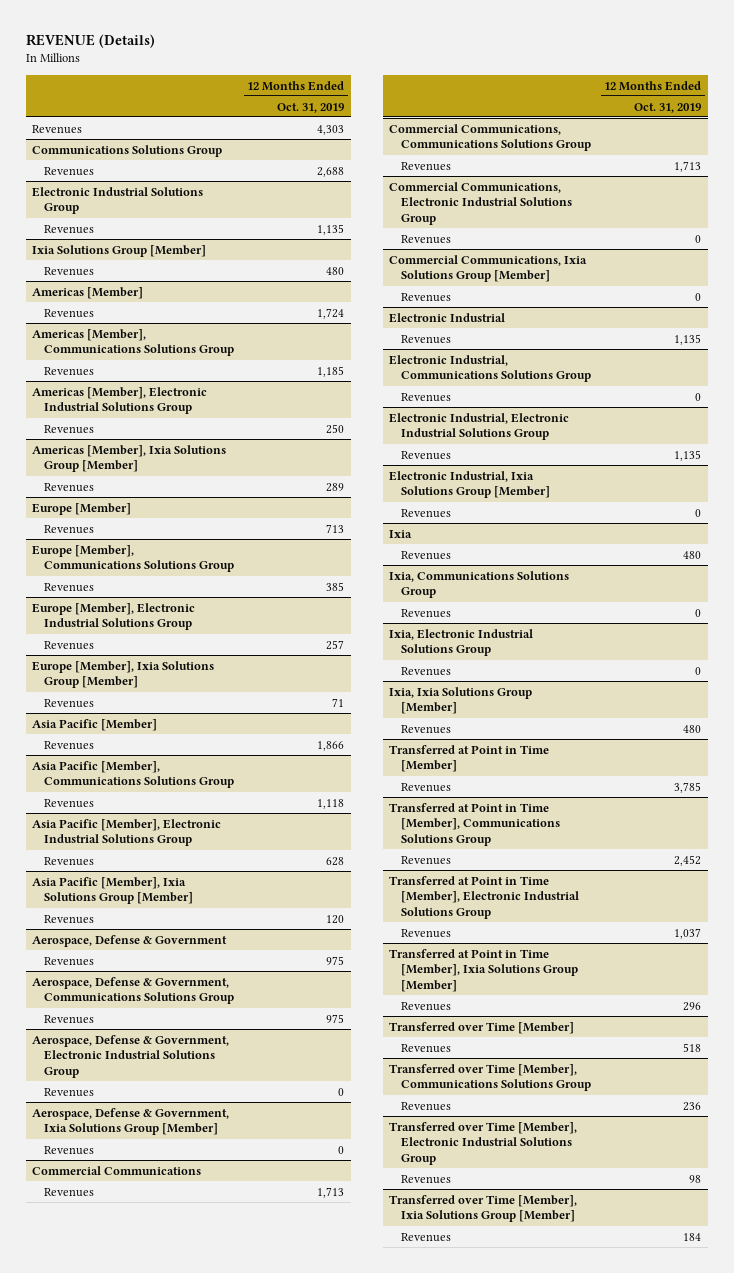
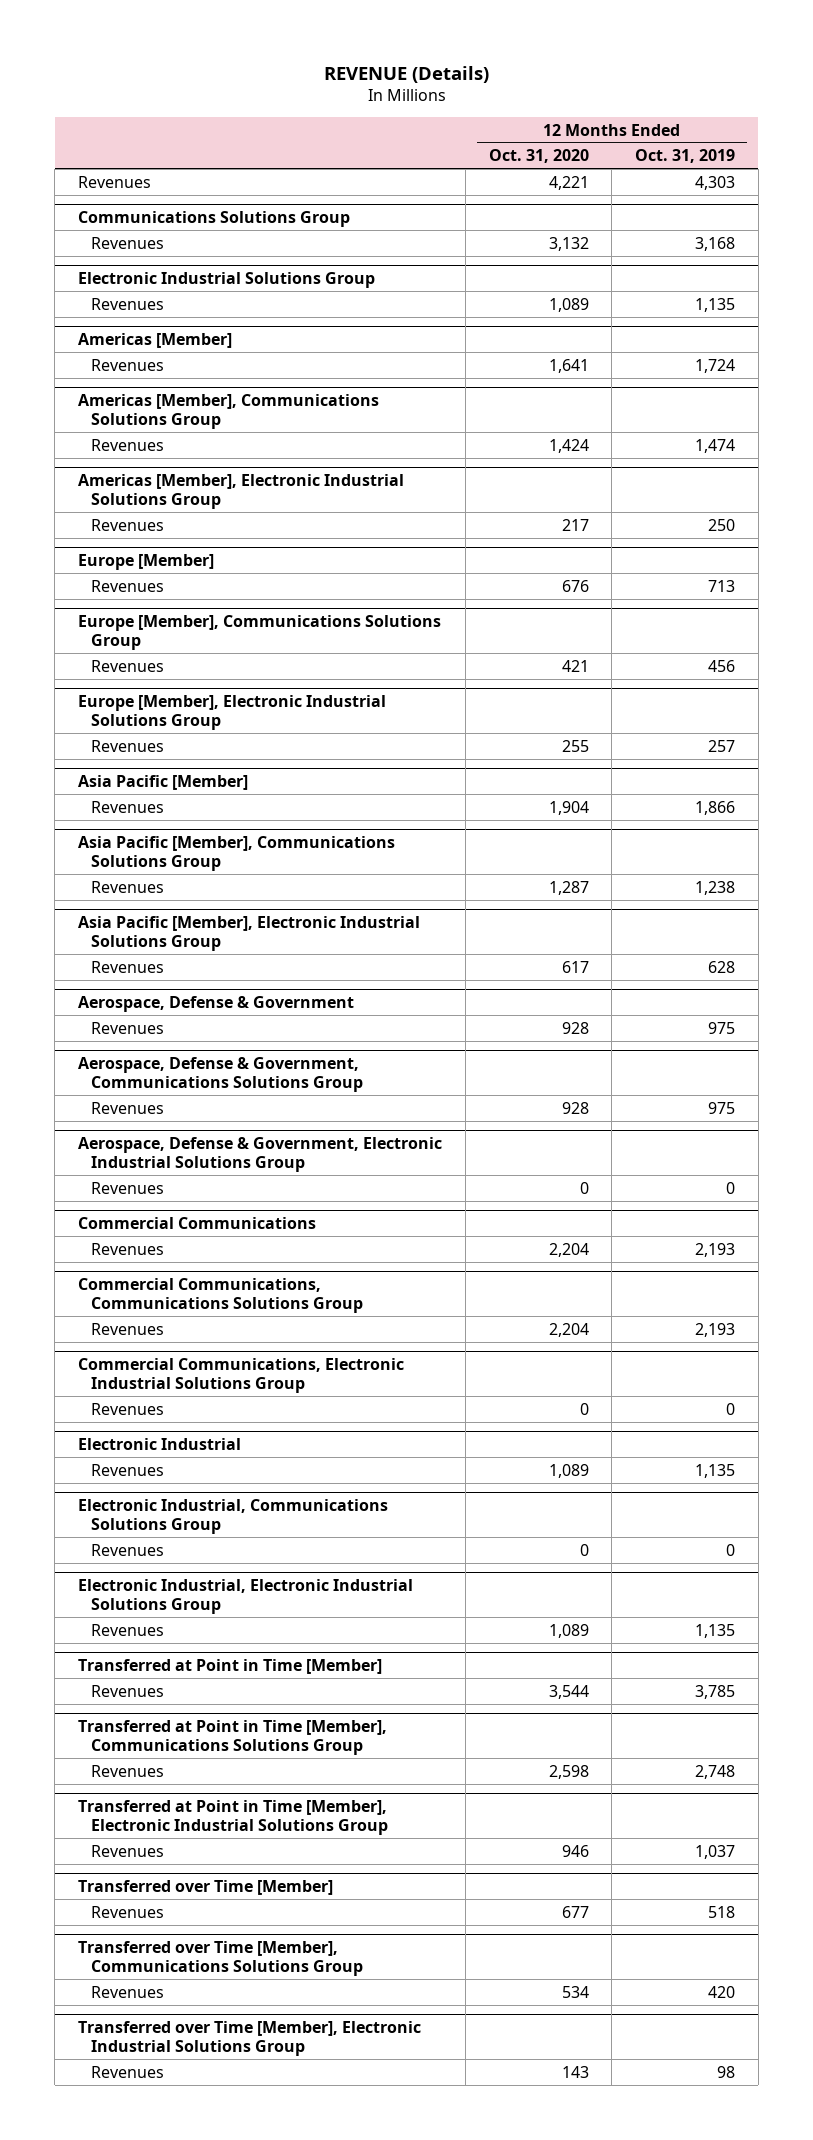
none -> [488,149,589,164] Oct. 31, 2020
[317,166,345,177] 2,688 -> [695,236,736,251] 3,168
[32,244,207,257] Ixia Solutions Group [Member] -> none
[43,266,94,276] Revenues -> none
[317,365,345,377] 1,185 -> [695,438,736,453] 1,474
[32,444,227,473] Americas [Member], Ixia Solutions Group [Member] -> none
[43,482,94,492] Revenues -> none
[326,581,345,591] 385 -> [708,659,736,672] 456
[32,660,215,689] Europe [Member], Ixia Solutions Group [Member] -> none
[43,698,94,708] Revenues -> none
[317,798,345,809] 1,118 -> [695,880,736,895] 1,238
[32,876,193,905] Asia Pacific [Member], Ixia Solutions Group [Member] -> none
[43,914,94,924] Revenues -> none
[32,1107,230,1136] Aerospace, Defense & Government, Ixia Solutions Group [Member] -> none
[43,1145,94,1155] Revenues -> none
[317,1186,345,1198] 1,713 -> [695,1242,736,1257] 2,193
[674,160,702,172] 1,713 -> [695,1322,736,1337] 2,193
[389,254,588,283] Commercial Communications, Ixia Solutions Group [Member] -> none
[400,292,451,302] Revenues -> none
[389,470,550,499] Electronic Industrial, Ixia Solutions Group [Member] -> none
[400,508,451,518] Revenues -> none
[389,529,413,538] Ixia -> none
[400,550,451,560] Revenues -> none
[389,570,570,599] Ixia, Communications Solutions Group -> none
[400,608,451,618] Revenues -> none
[389,628,534,657] Ixia, Electronic Industrial Solutions Group -> none
[400,666,451,676] Revenues -> none
[389,686,533,715] Ixia, Ixia Solutions Group [Member] -> none
[400,724,451,734] Revenues -> none
[674,854,702,866] 2,452 -> [695,1764,736,1779] 2,748
[389,948,578,993] Transferred at Point in Time [Member], Ixia Solutions Group [Member] -> none
[400,1001,451,1011] Revenues -> none
[683,1101,702,1111] 236 -> [708,1985,736,1998] 420
[389,1194,578,1223] Transferred over Time [Member], Ixia Solutions Group [Member] -> none
[400,1232,451,1242] Revenues -> none

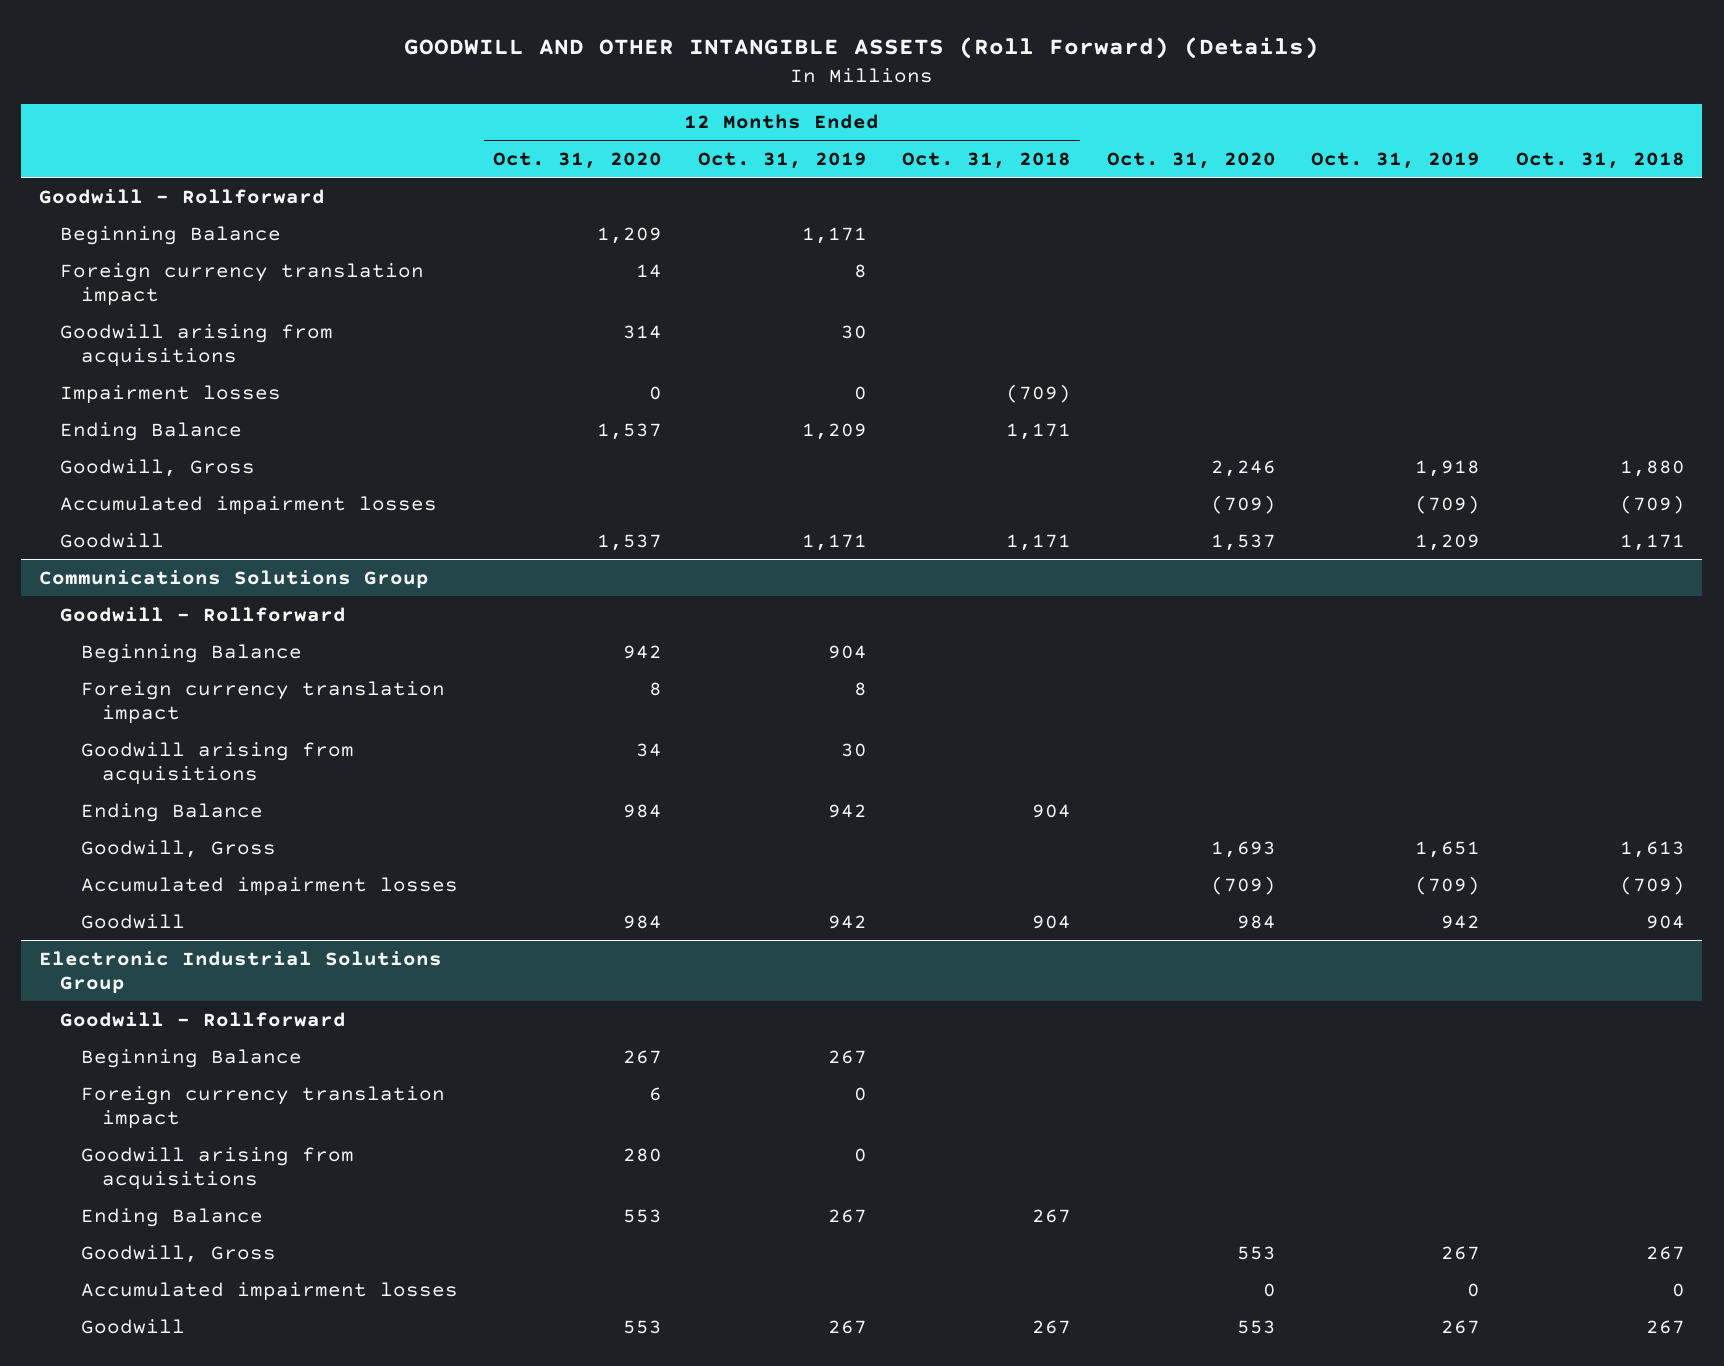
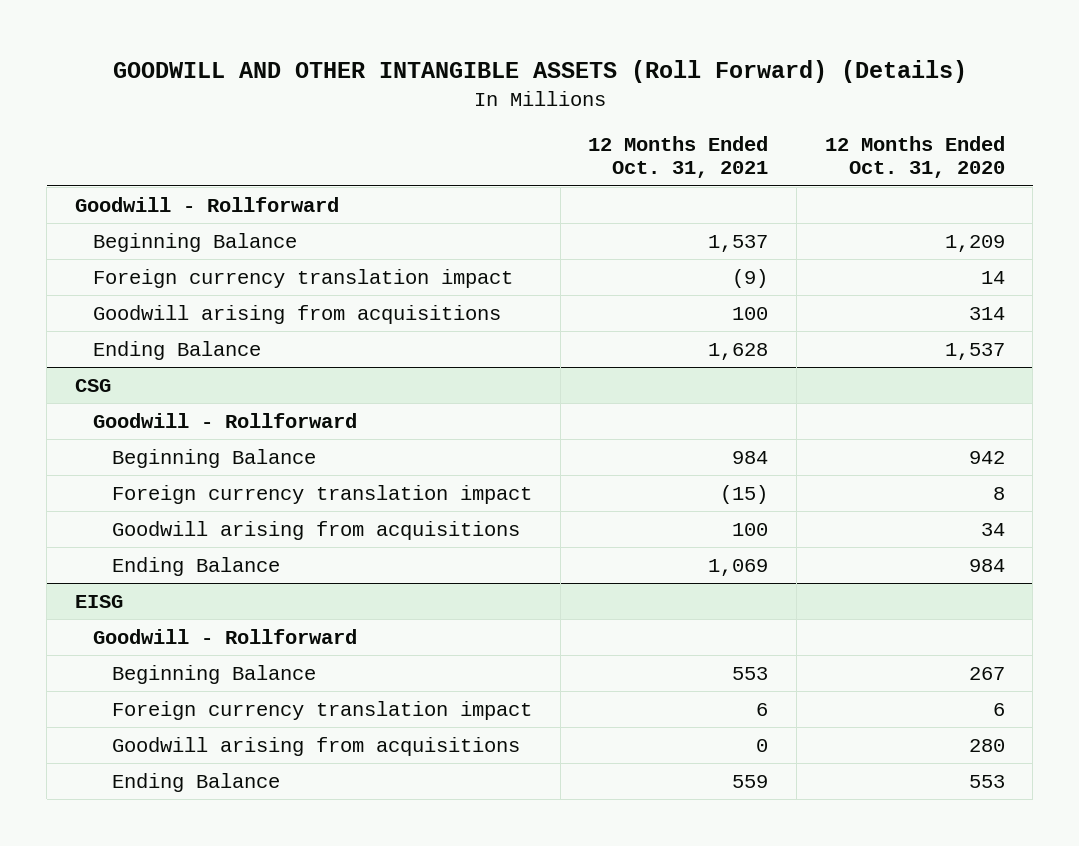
[697,152,867,170] Oct. 31, 2019 -> none
[902,152,1072,170] Oct. 31, 2018 -> none
[1106,152,1276,170] Oct. 31, 2020 -> none
[1311,152,1481,170] Oct. 31, 2019 -> none
[1515,152,1685,170] Oct. 31, 2018 -> none
none -> [588,135,769,179] 12 Months Ended Oct. 31, 2021
[59,384,281,404] Impairment losses -> none
[59,458,255,477] Goodwill, Gross -> none
[59,495,437,515] Accumulated impairment losses -> none
[59,532,164,548] Goodwill -> none
[38,569,429,588] Communications Solutions Group -> [74,378,111,392] CSG
[80,839,276,858] Goodwill, Gross -> none
[80,876,458,896] Accumulated impairment losses -> none
[80,913,185,929] Goodwill -> none
[38,950,442,994] Electronic Industrial Solutions Group -> [74,594,123,608] EISG
[80,1244,276,1263] Goodwill, Gross -> none
[80,1281,458,1301] Accumulated impairment losses -> none
[80,1318,185,1334] Goodwill -> none

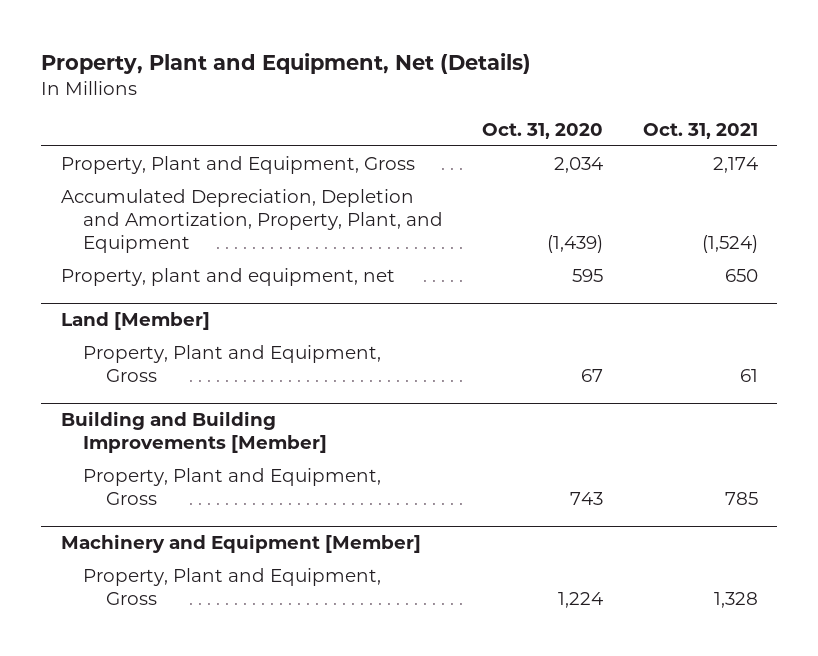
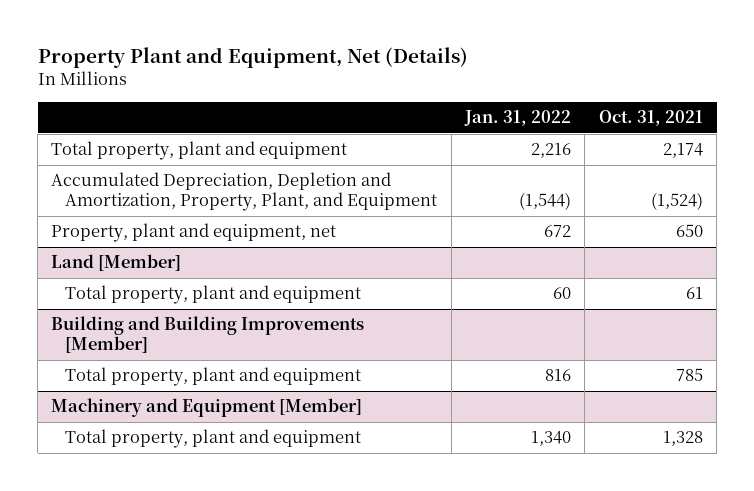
[41,52,532,74] Property, Plant and Equipment, Net (Details) -> [37,47,468,69] Property Plant and Equipment, Net (Details)
[482,122,604,139] Oct. 31, 2020 -> none
none -> [463,110,571,127] Jan. 31, 2022
[60,155,415,174] Property, Plant and Equipment, Gross -> [51,141,348,161] Total property, plant and equipment
[83,344,382,382] Property, Plant and Equipment, Gross -> [65,285,362,305] Total property, plant and equipment
[83,467,382,505] Property, Plant and Equipment, Gross -> [65,367,362,387] Total property, plant and equipment
[83,567,382,605] Property, Plant and Equipment, Gross -> [65,429,362,449] Total property, plant and equipment

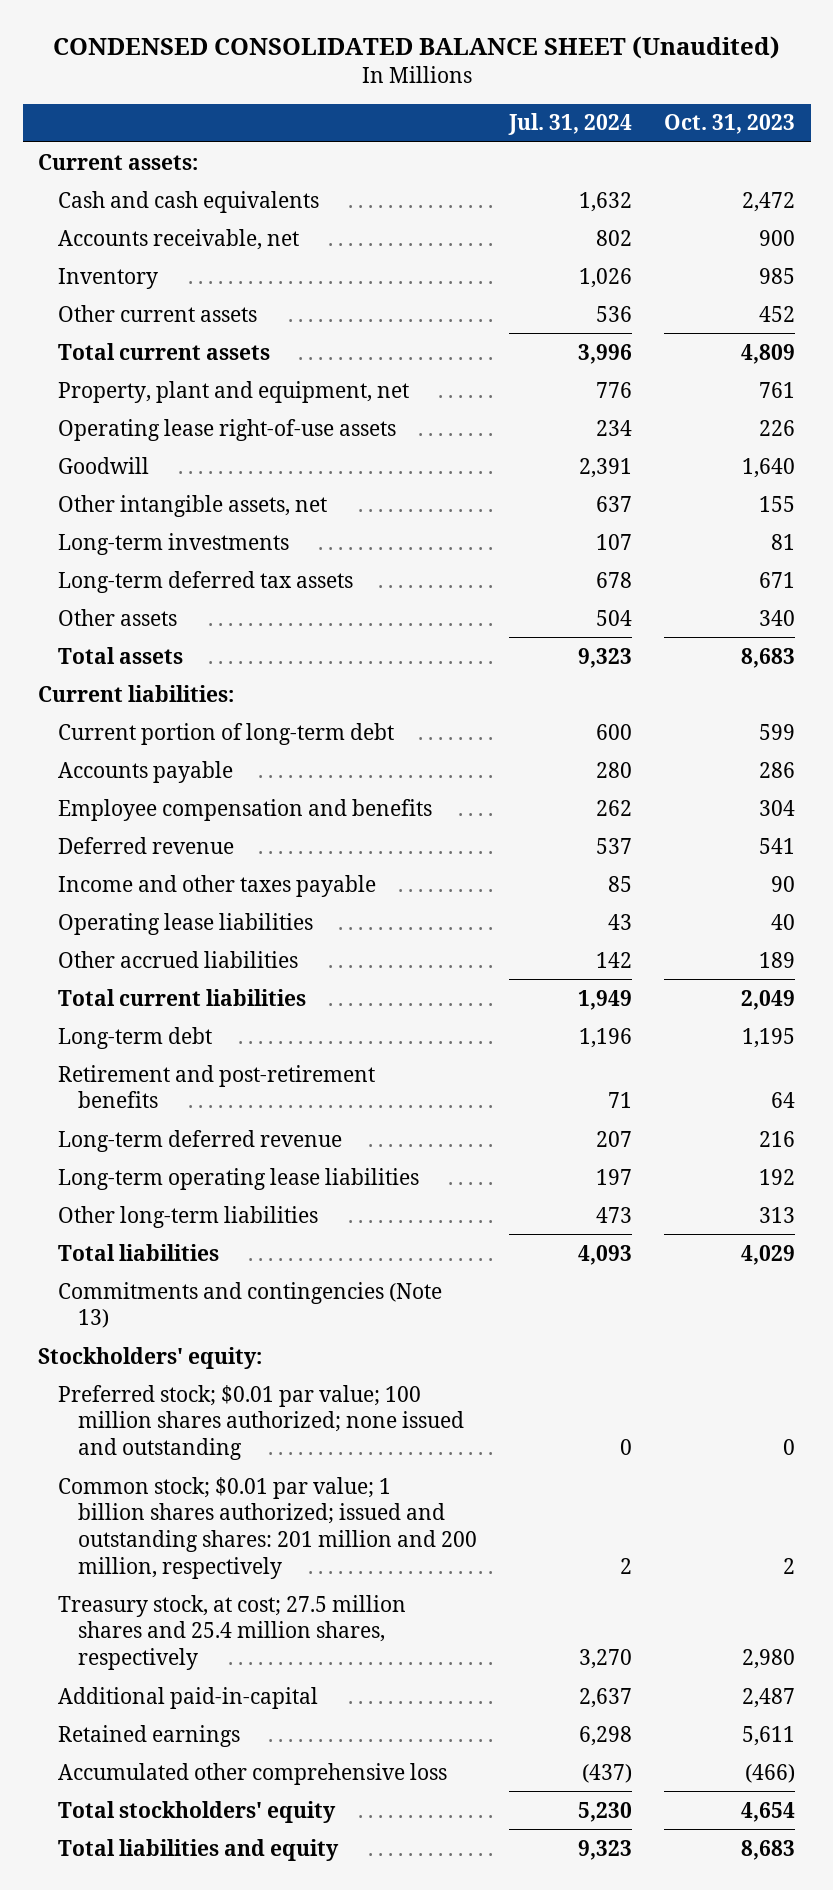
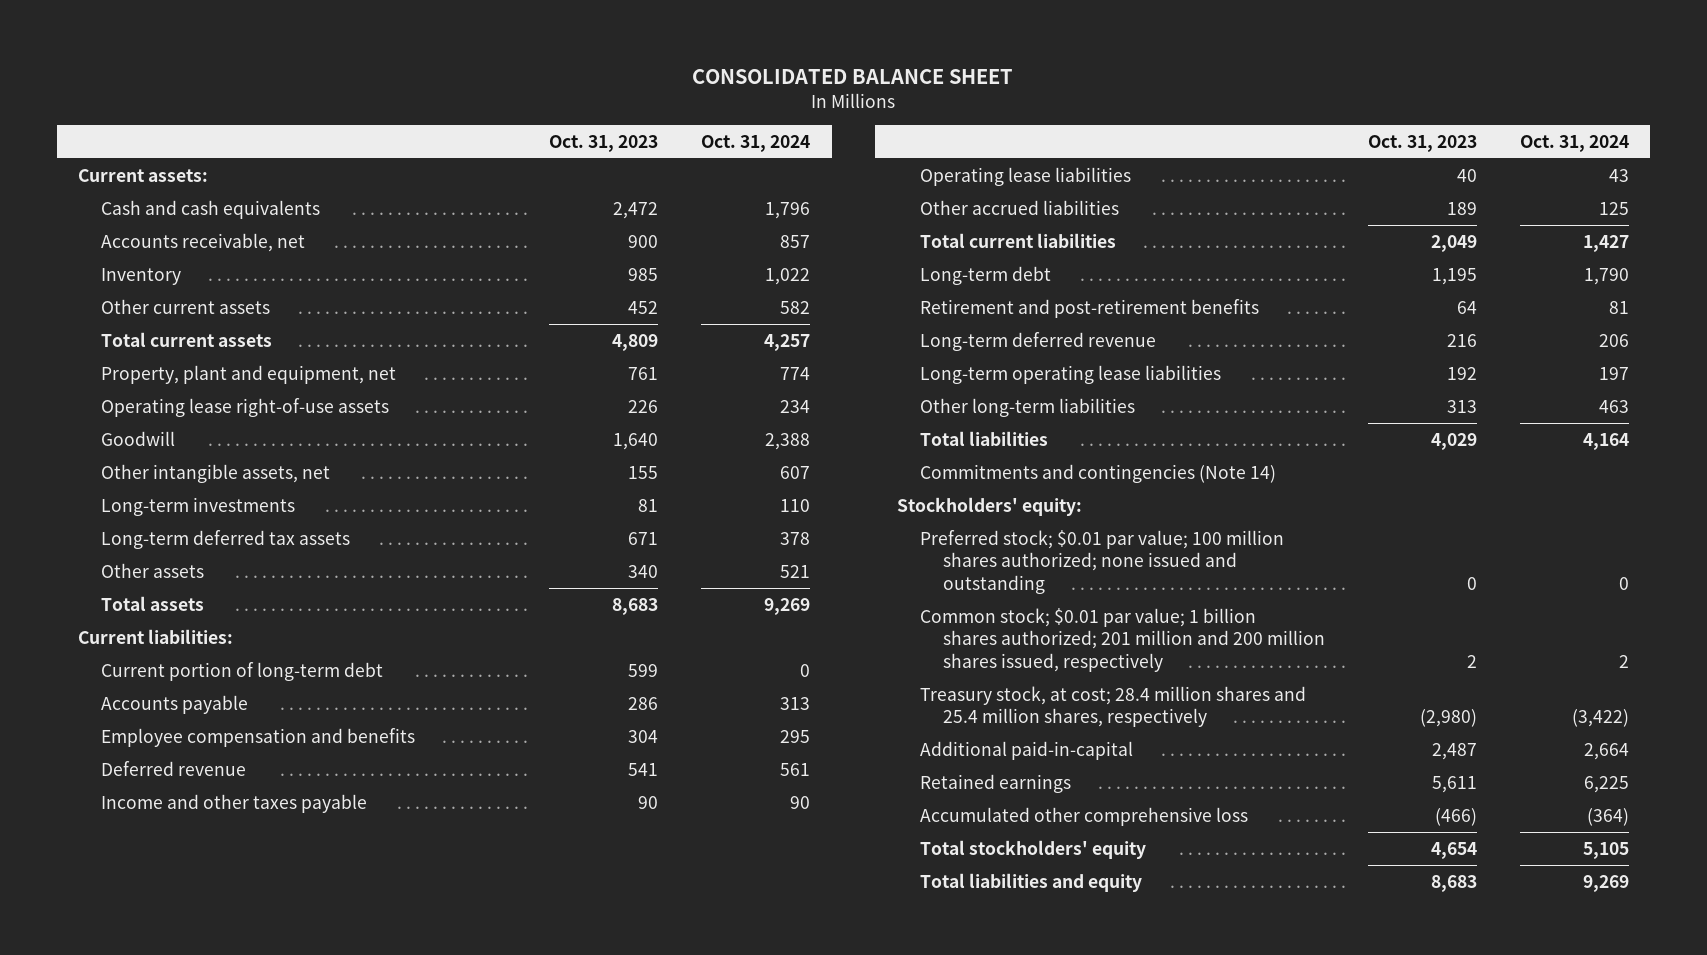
[52,35,780,59] CONDENSED CONSOLIDATED BALANCE SHEET (Unaudited) -> [692,69,1014,85] CONSOLIDATED BALANCE SHEET
[508,113,633,136] Jul. 31, 2024 -> none
none -> [701,134,811,152] Oct. 31, 2024
[58,1281,443,1329] Commitments and contingencies (Note 13) -> [919,463,1276,483] Commitments and contingencies (Note 14)
[58,1476,478,1579] Common stock; $0.01 par value; 1 billion shares authorized; issued and outstanding shares: 201 million and 200 million, respectively -> [919,607,1325,672] Common stock; $0.01 par value; 1 billion shares authorized; 201 million and 200 million shares issued, respectively
[58,1594,407,1671] Treasury stock, at cost; 27.5 million shares and 25.4 million shares, respectively -> [919,685,1306,728] Treasury stock, at cost; 28.4 million shares and 25.4 million shares, respectively
[741,1649,795,1670] 2,980 -> [1419,709,1477,728] (2,980)

